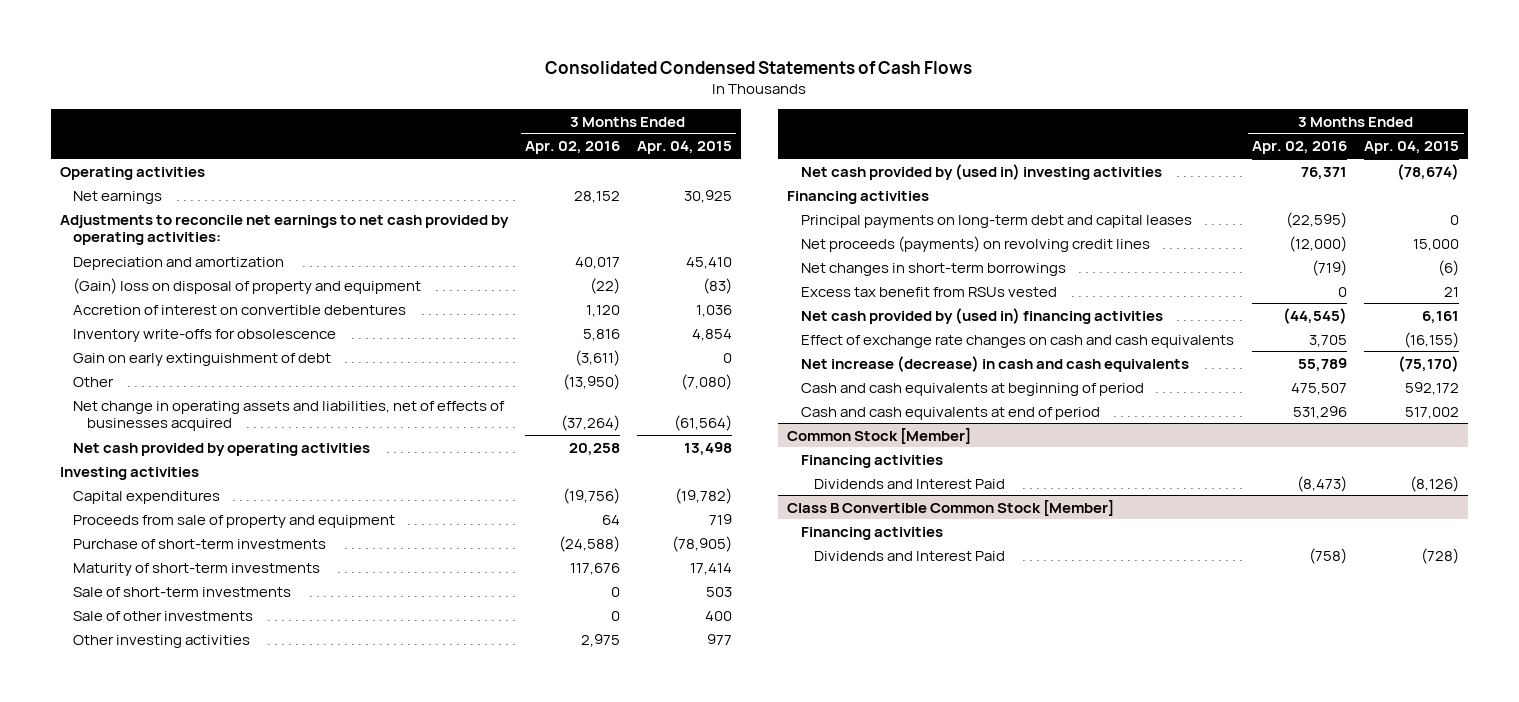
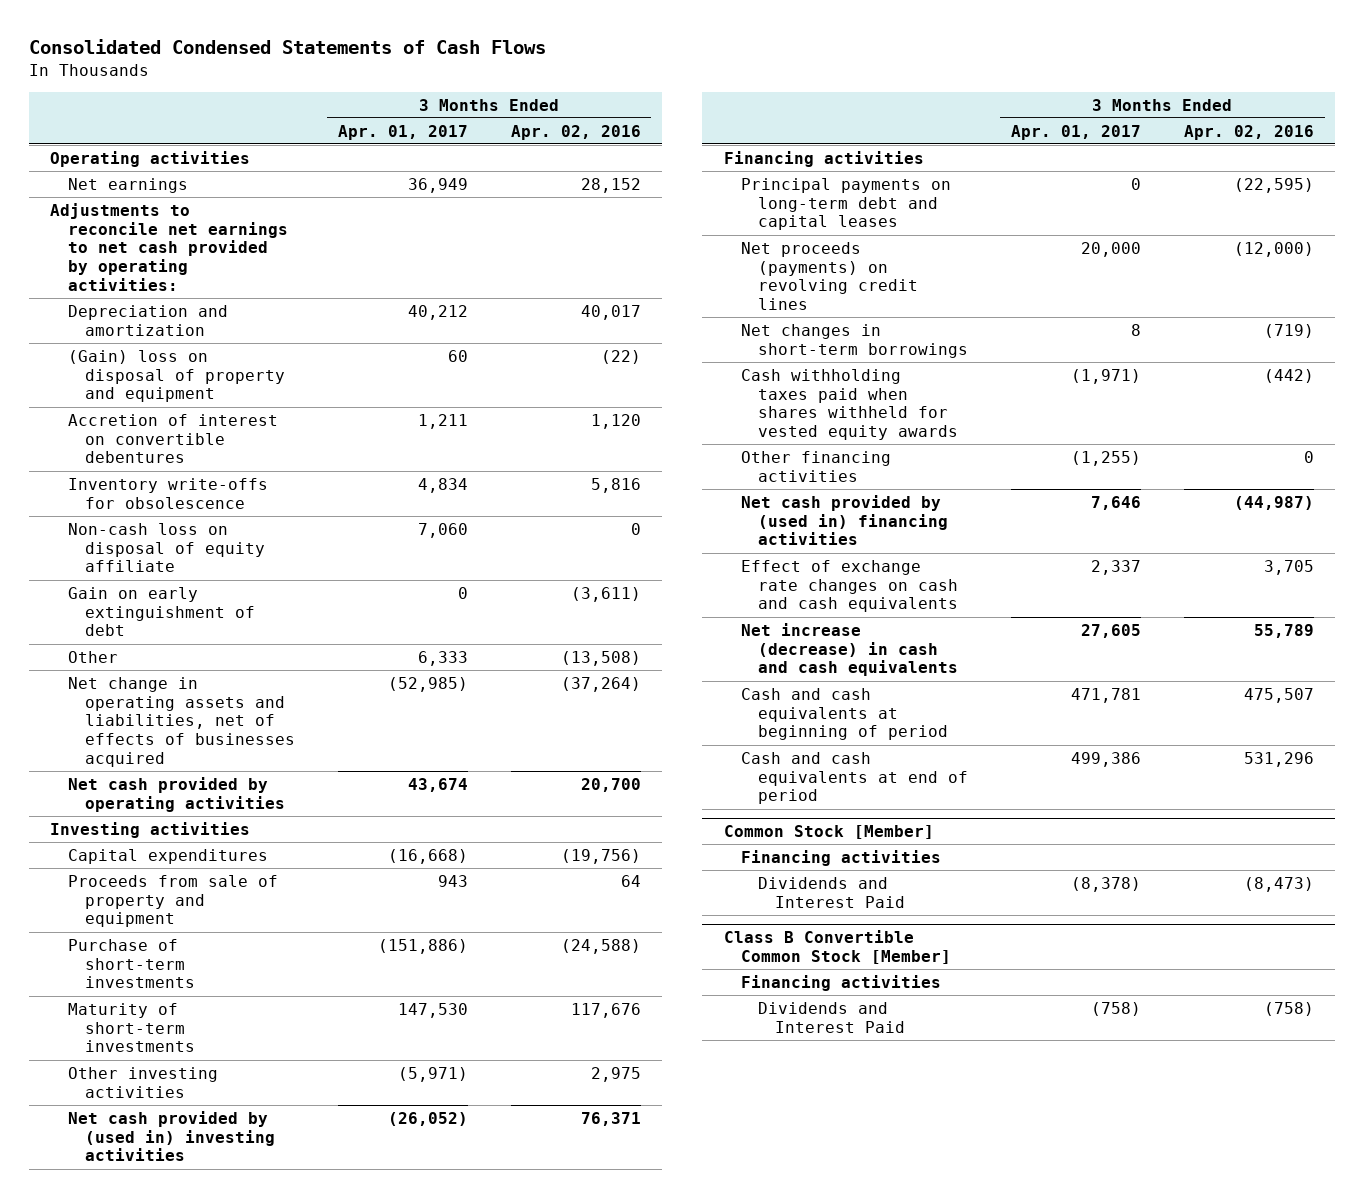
[637,141,733,155] Apr. 04, 2015 -> none
none -> [337,124,468,140] Apr. 01, 2017
none -> [67,522,265,573] Non-cash loss on disposal of equity affiliate
[562,373,620,390] (13,950) -> [560,650,641,666] (13,508)
[568,442,620,456] 20,258 -> [580,777,641,792] 20,700
[73,586,292,597] Sale of short-term investments -> none
[73,610,254,621] Sale of other investments -> none
[800,286,1057,297] Excess tax benefit from RSUs vested -> none
none -> [740,368,959,441] Cash withholding taxes paid when shares withheld for vested equity awards
none -> [740,450,891,482] Other financing activities
[1283,307,1348,324] (44,545) -> [1233,495,1314,510] (44,987)

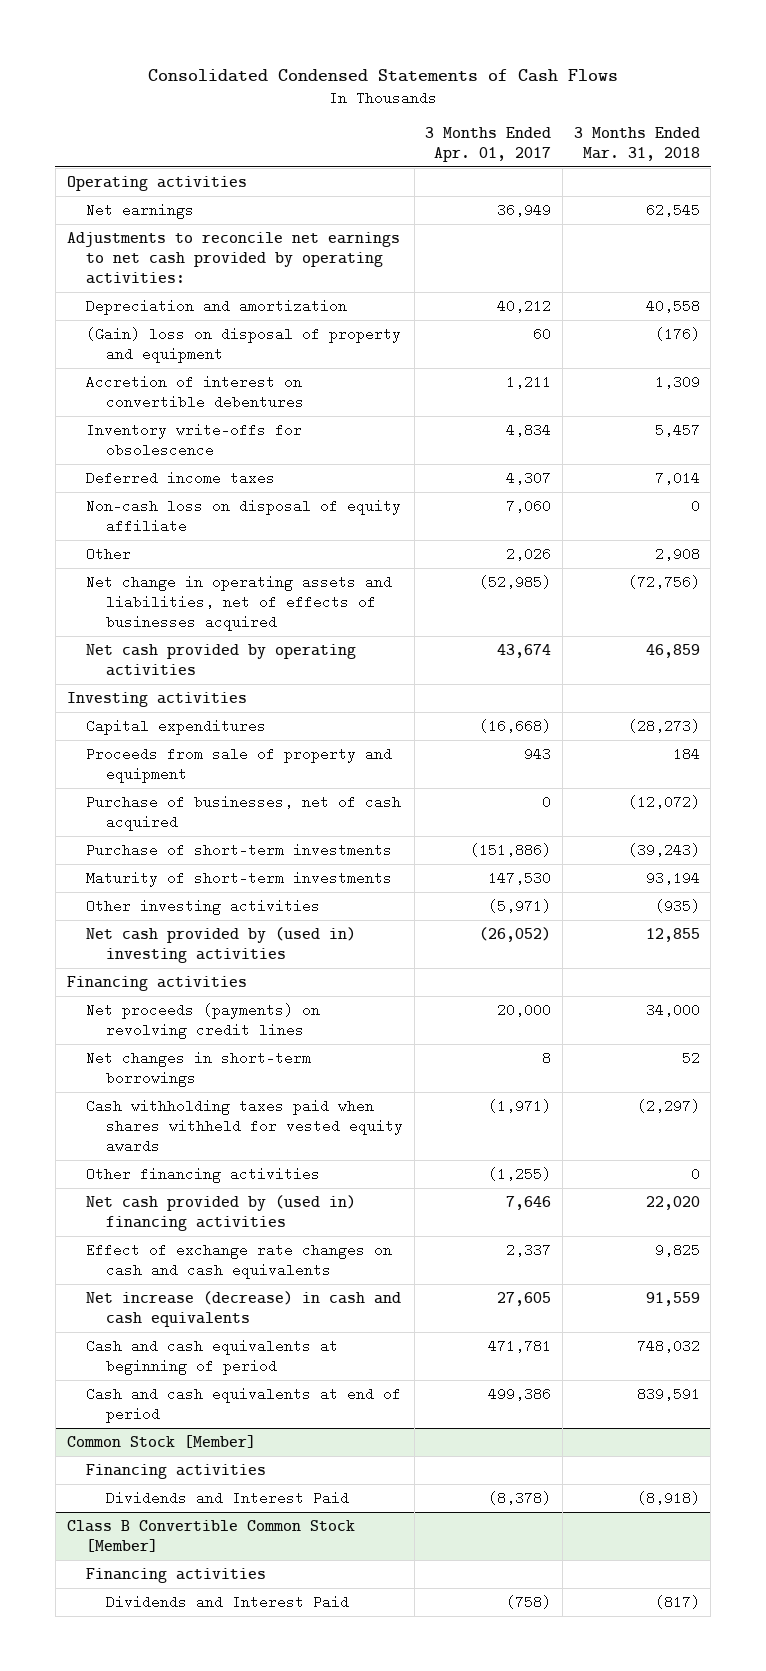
[510,124,641,140] Apr. 02, 2016 -> none
none -> [573,126,700,161] 3 Months Ended Mar. 31, 2018
none -> [86,470,276,485] Deferred income taxes
[67,586,255,637] Gain on early extinguishment of debt -> none
[417,650,468,666] 6,333 -> [506,546,552,561] 2,026
none -> [86,794,402,831] Purchase of businesses, net of cash acquired
[740,177,951,231] Principal payments on long-term debt and capital leases -> none

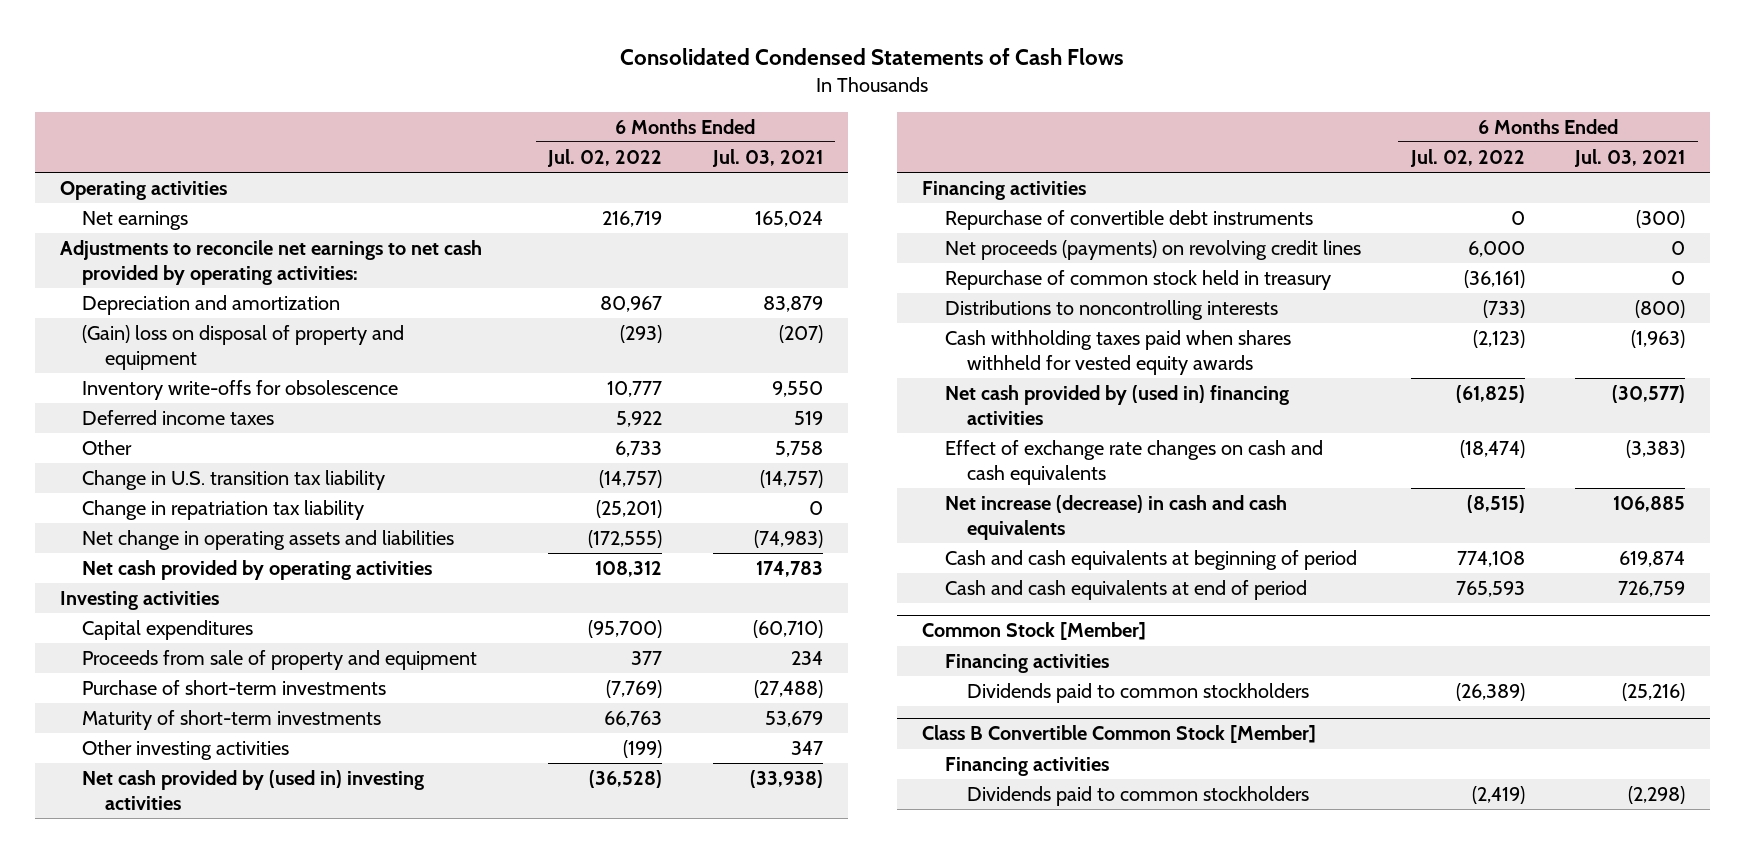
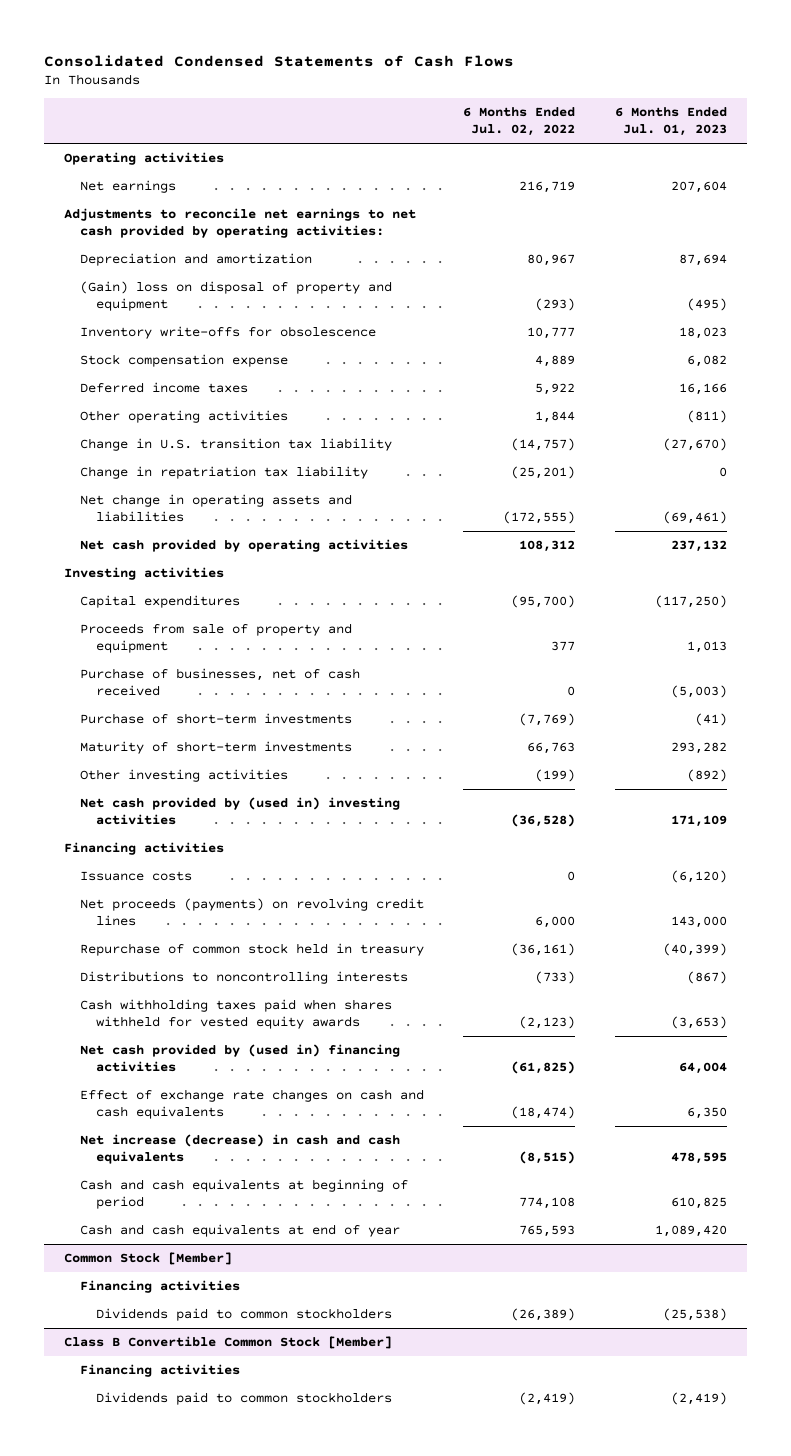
[711,149,823,168] Jul. 03, 2021 -> none
none -> [614,106,727,137] 6 Months Ended Jul. 01, 2023
none -> [79,353,288,367] Stock compensation expense
[82,440,133,456] Other -> [79,409,288,423] Other operating activities
[615,441,663,458] 6,733 -> [535,410,576,423] 1,844
none -> [79,667,360,697] Purchase of businesses, net of cash received
[944,210,1313,231] Repurchase of convertible debt instruments -> none
none -> [79,870,192,881] Issuance costs
[944,580,1307,601] Cash and cash equivalents at end of period -> [79,1223,400,1237] Cash and cash equivalents at end of year

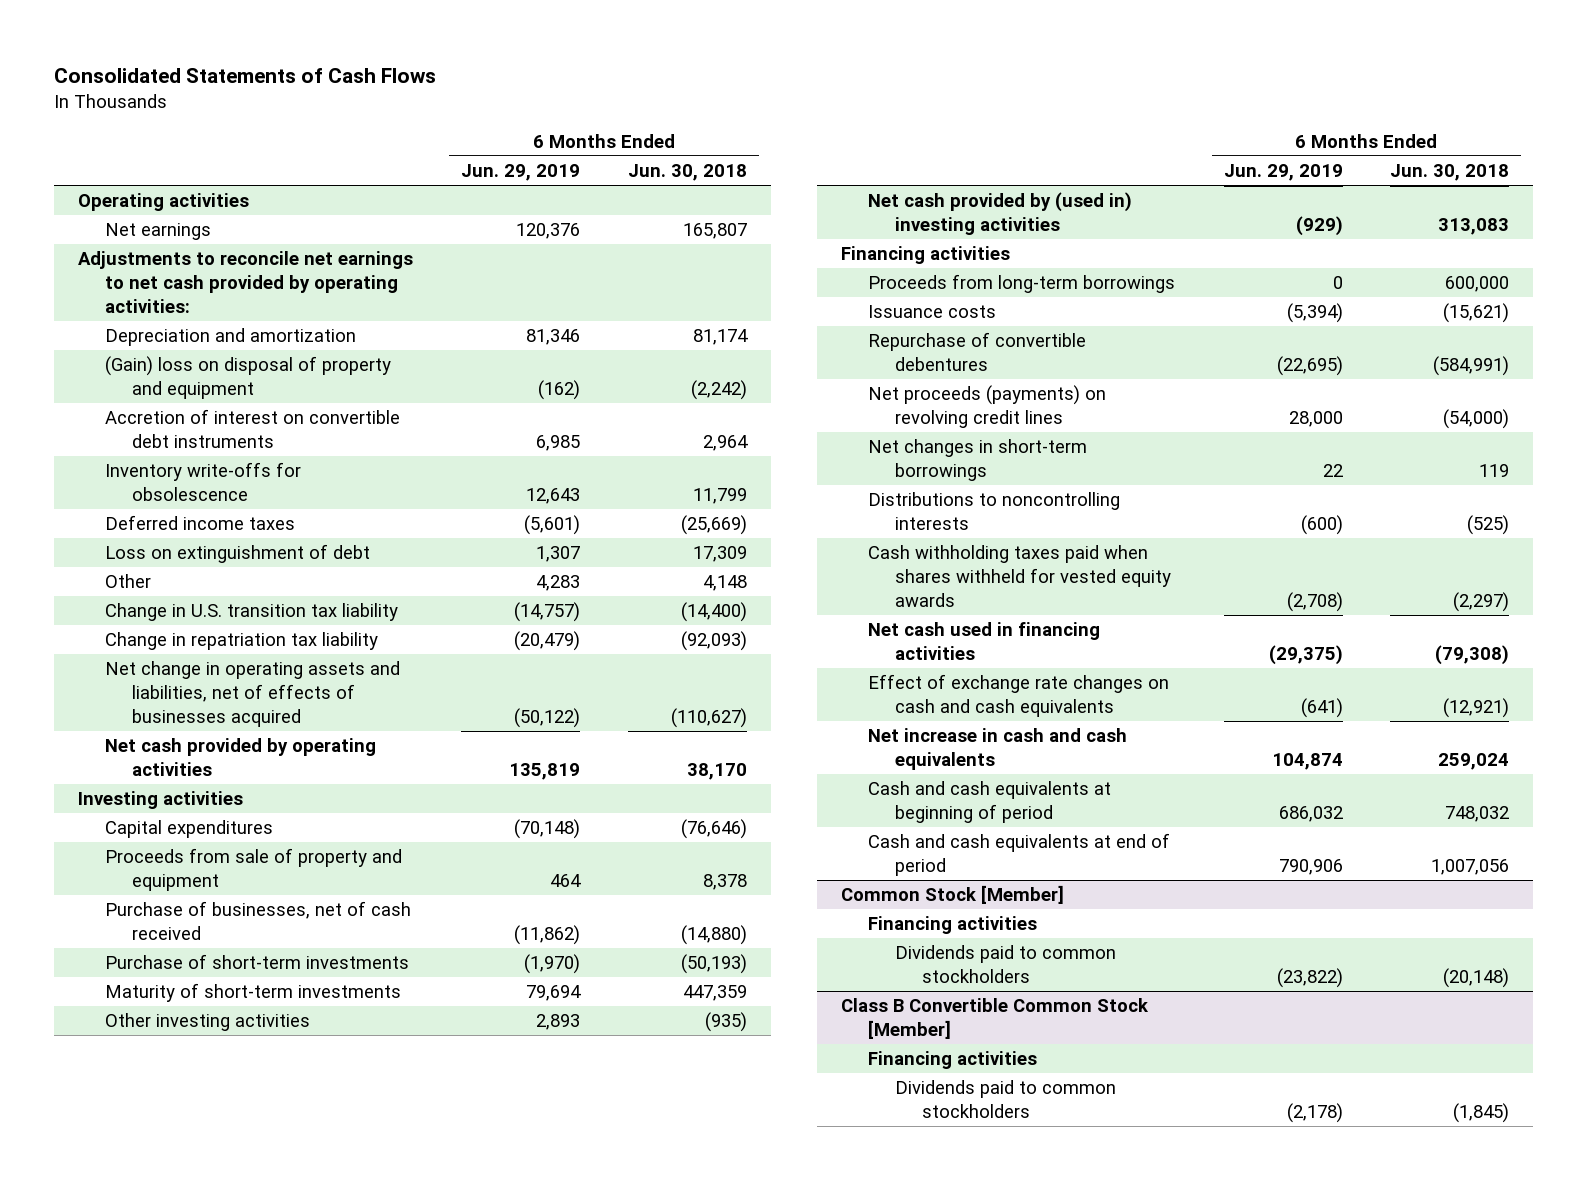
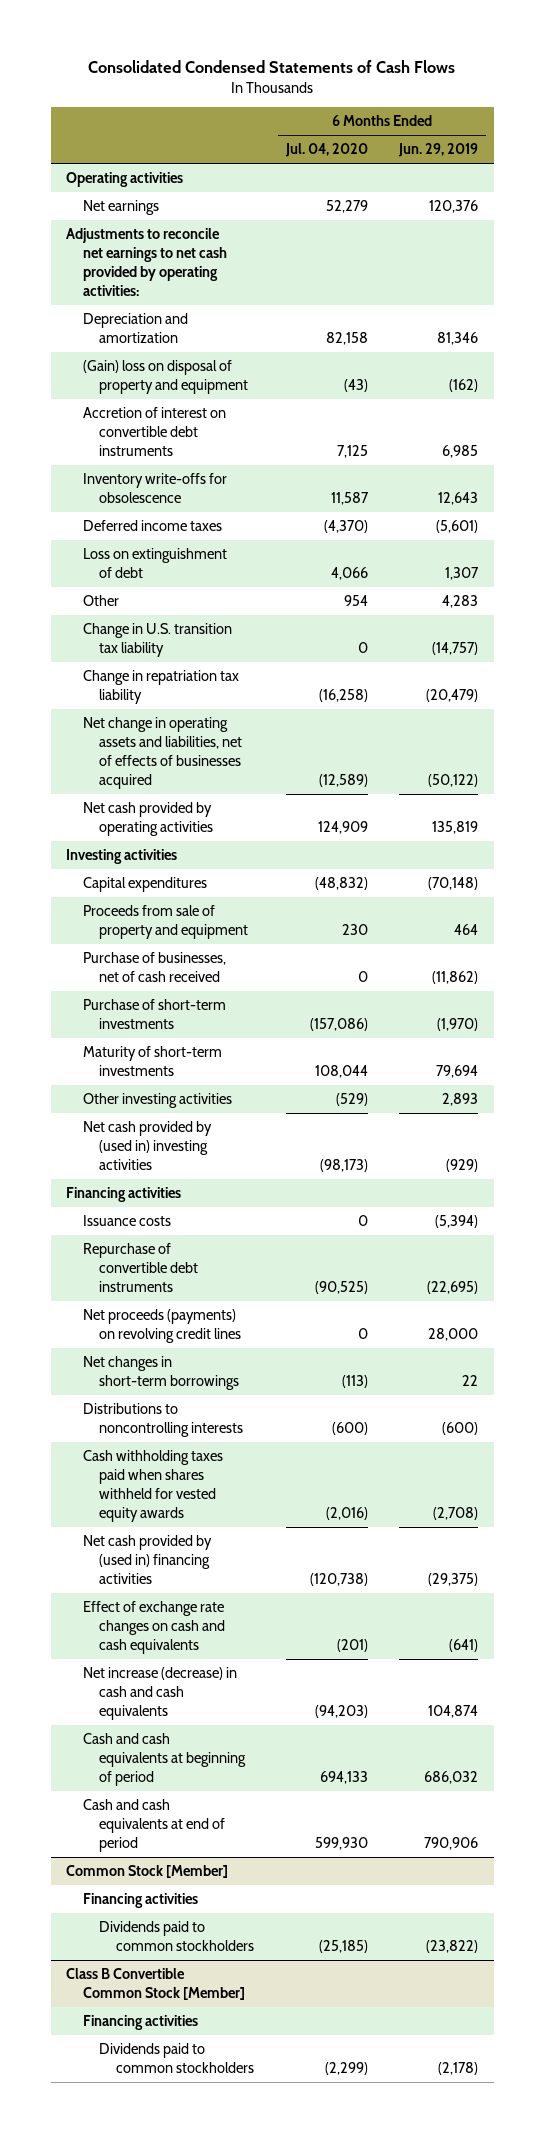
[54,68,437,84] Consolidated Statements of Cash Flows -> [88,60,456,74] Consolidated Condensed Statements of Cash Flows
[627,164,747,182] Jun. 30, 2018 -> none
none -> [284,143,368,158] Jul. 04, 2020
[867,274,1175,294] Proceeds from long-term borrowings -> none
[867,332,1086,371] Repurchase of convertible debentures -> [82,1243,199,1292] Repurchase of convertible debt instruments
[867,622,1100,660] Net cash used in financing activities -> [82,1535,212,1584] Net cash provided by (used in) financing activities
[867,728,1127,770] Net increase in cash and cash equivalents -> [82,1667,237,1720] Net increase (decrease) in cash and cash equivalents

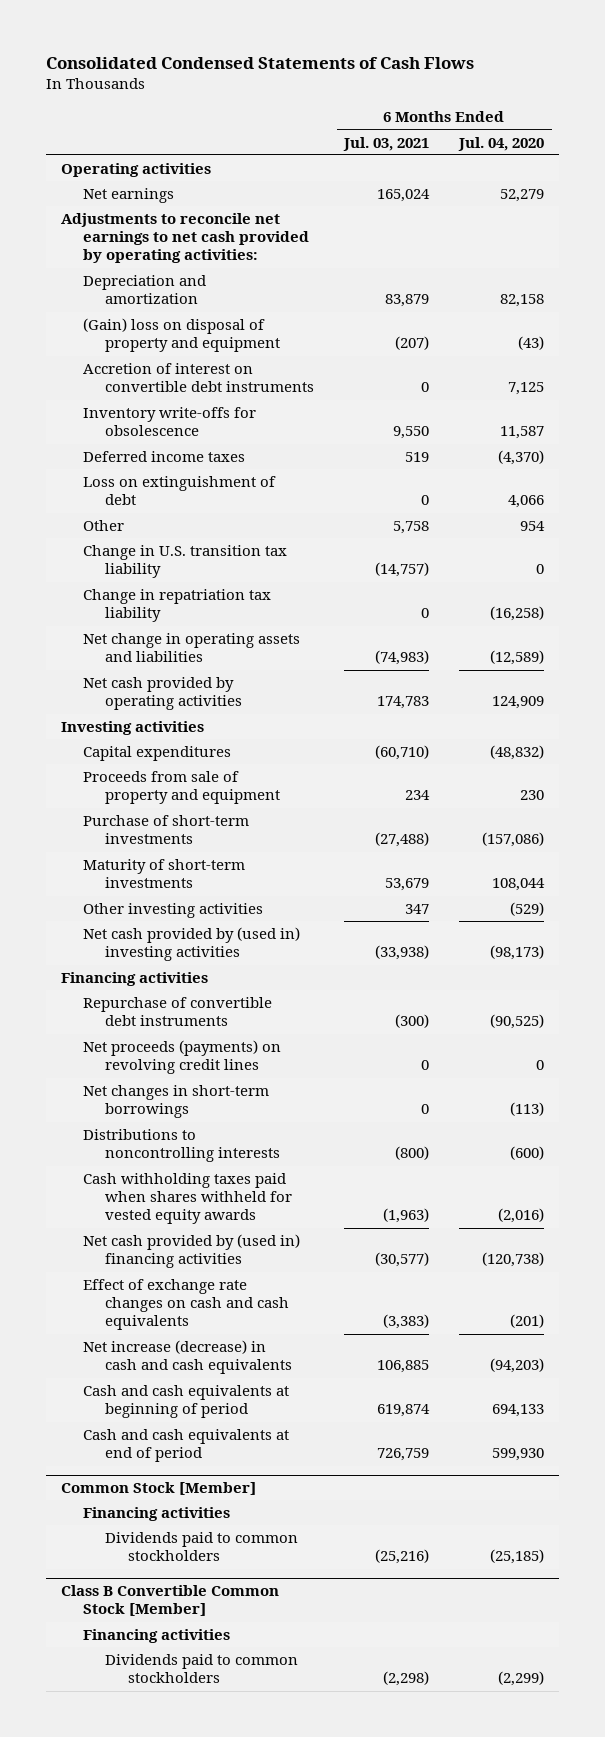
[398,143,479,158] Jun. 29, 2019 -> none
none -> [343,136,430,151] Jul. 03, 2021
[82,717,243,789] Net change in operating assets and liabilities, net of effects of businesses acquired -> [82,633,300,663] Net change in operating assets and liabilities
[82,952,226,982] Purchase of businesses, net of cash received -> none
[82,1215,171,1227] Issuance costs -> none

